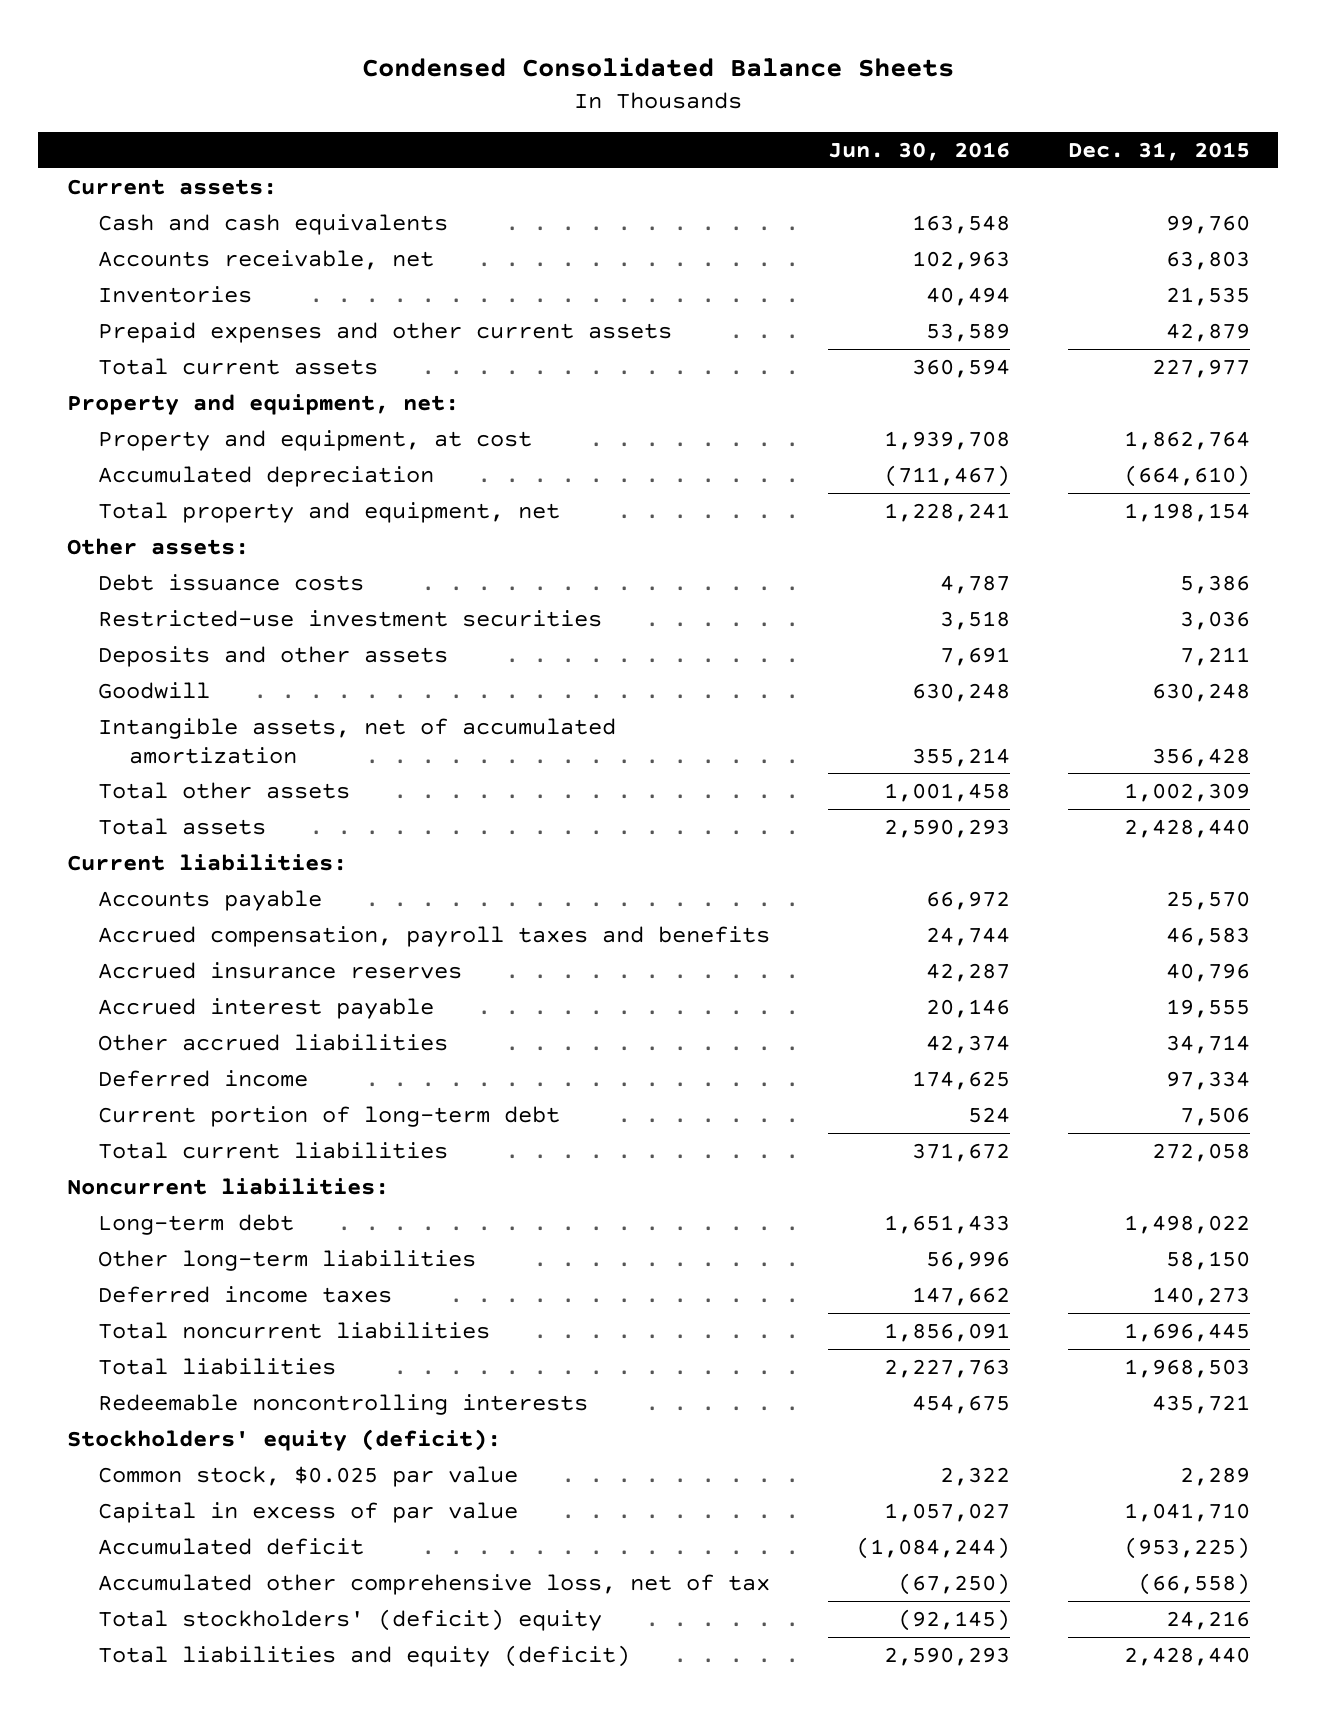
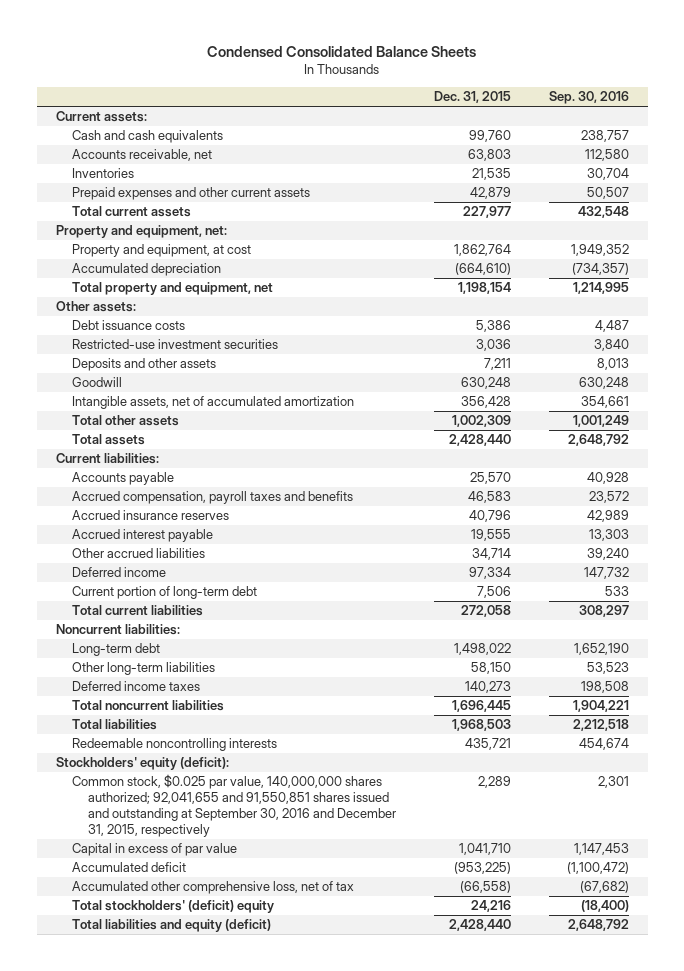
[827,142,1010,162] Jun. 30, 2016 -> none
none -> [548,91,629,105] Sep. 30, 2016
[98,1465,519,1487] Common stock, $0.025 par value -> [71,774,396,837] Common stock, $0.025 par value, 140,000,000 shares authorized; 92,041,655 and 91,550,851 shares issued and outstanding at September 30, 2016 and December 31, 2015, respectively

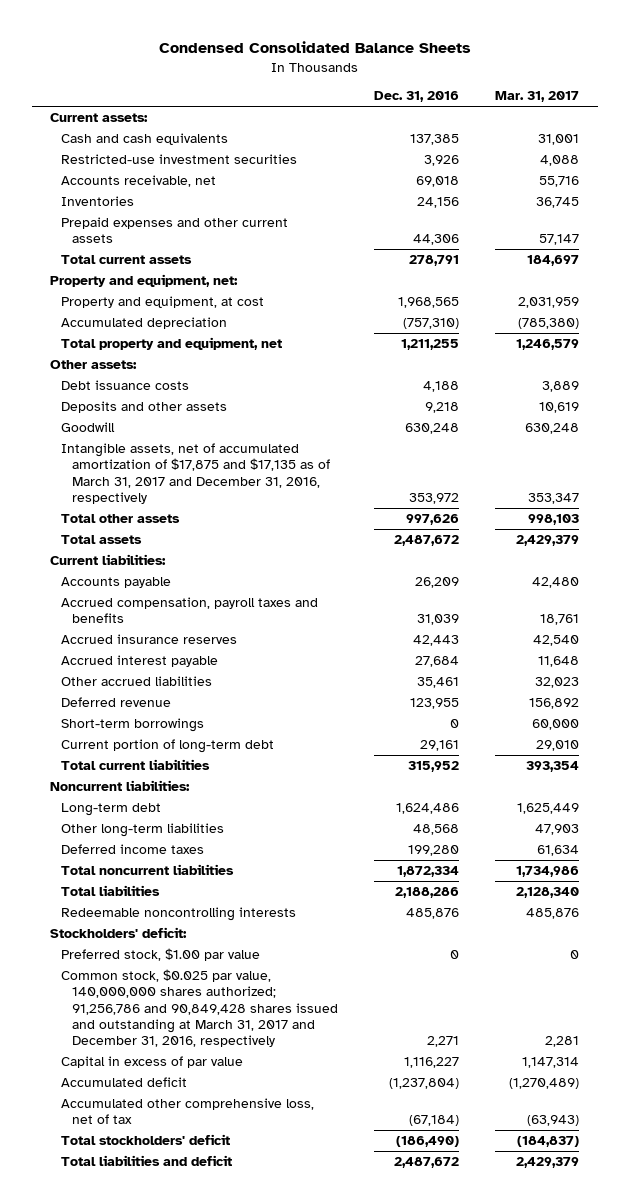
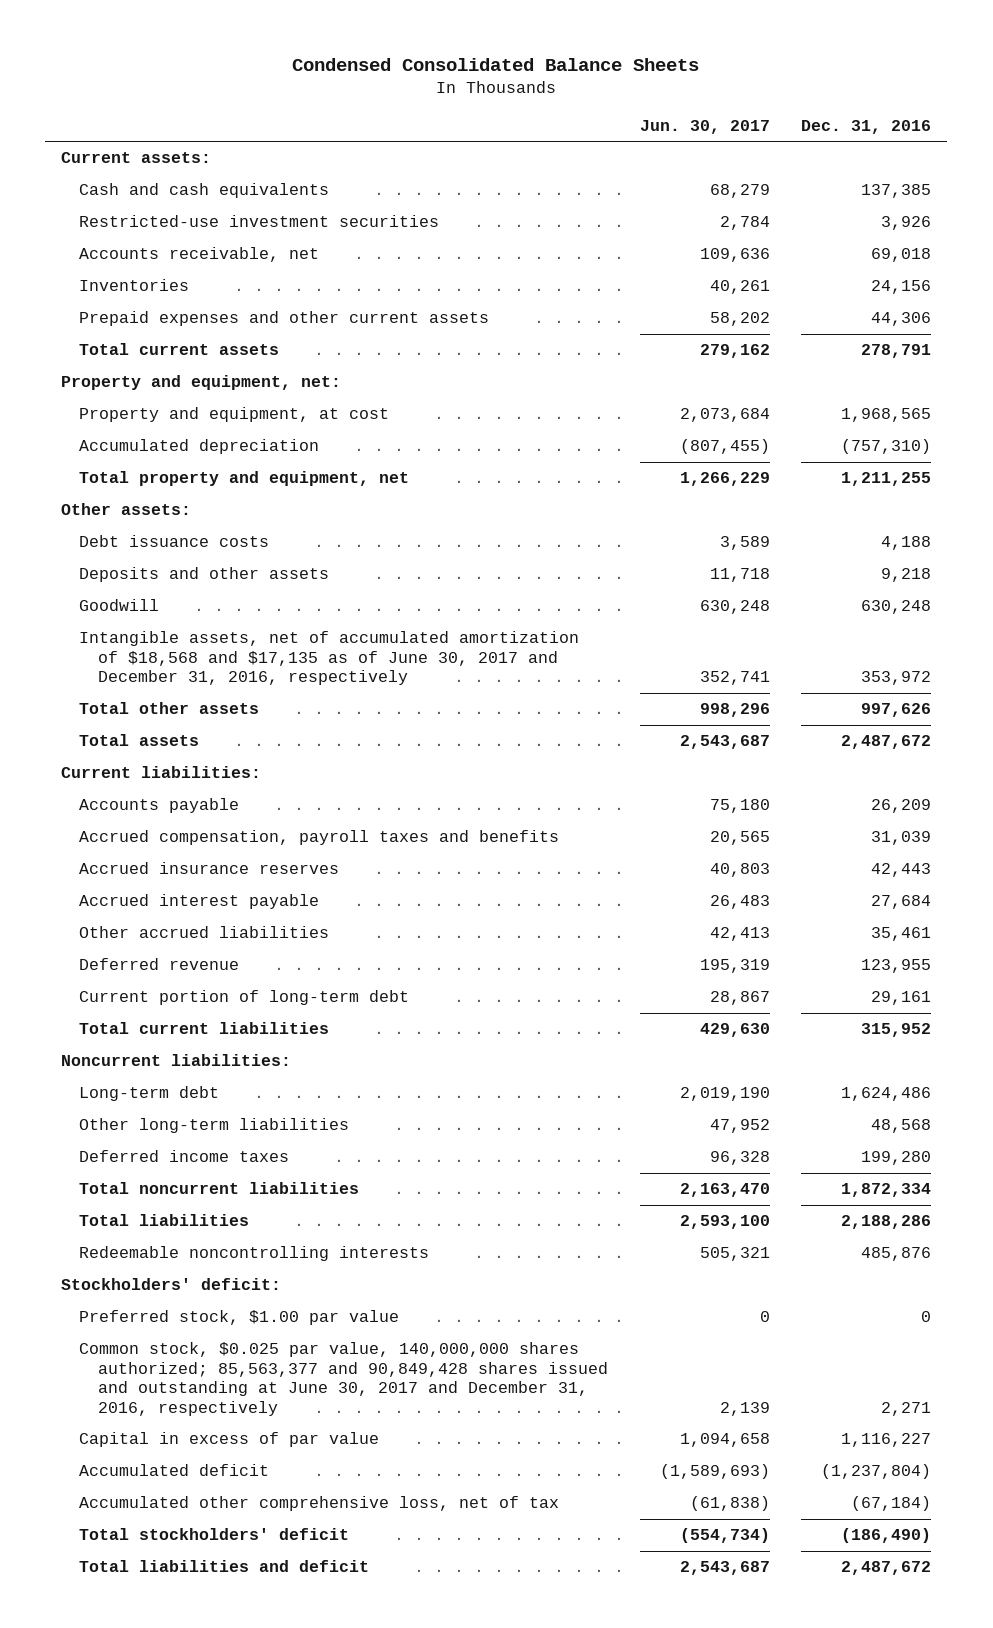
[495,91,580,103] Mar. 31, 2017 -> none
none -> [639,119,770,134] Jun. 30, 2017
[60,443,330,505] Intangible assets, net of accumulated amortization of $17,875 and $17,135 as of March 31, 2017 and December 31, 2016, respectively -> [79,631,580,686] Intangible assets, net of accumulated amortization of $18,568 and $17,135 as of June 30, 2017 and December 31, 2016, respectively
[60,718,204,733] Short-term borrowings -> none
[60,969,338,1048] Common stock, $0.025 par value, 140,000,000 shares authorized; 91,256,786 and 90,849,428 shares issued and outstanding at March 31, 2017 and December 31, 2016, respectively -> [79,1342,608,1416] Common stock, $0.025 par value, 140,000,000 shares authorized; 85,563,377 and 90,849,428 shares issued and outstanding at June 30, 2017 and December 31, 2016, respectively

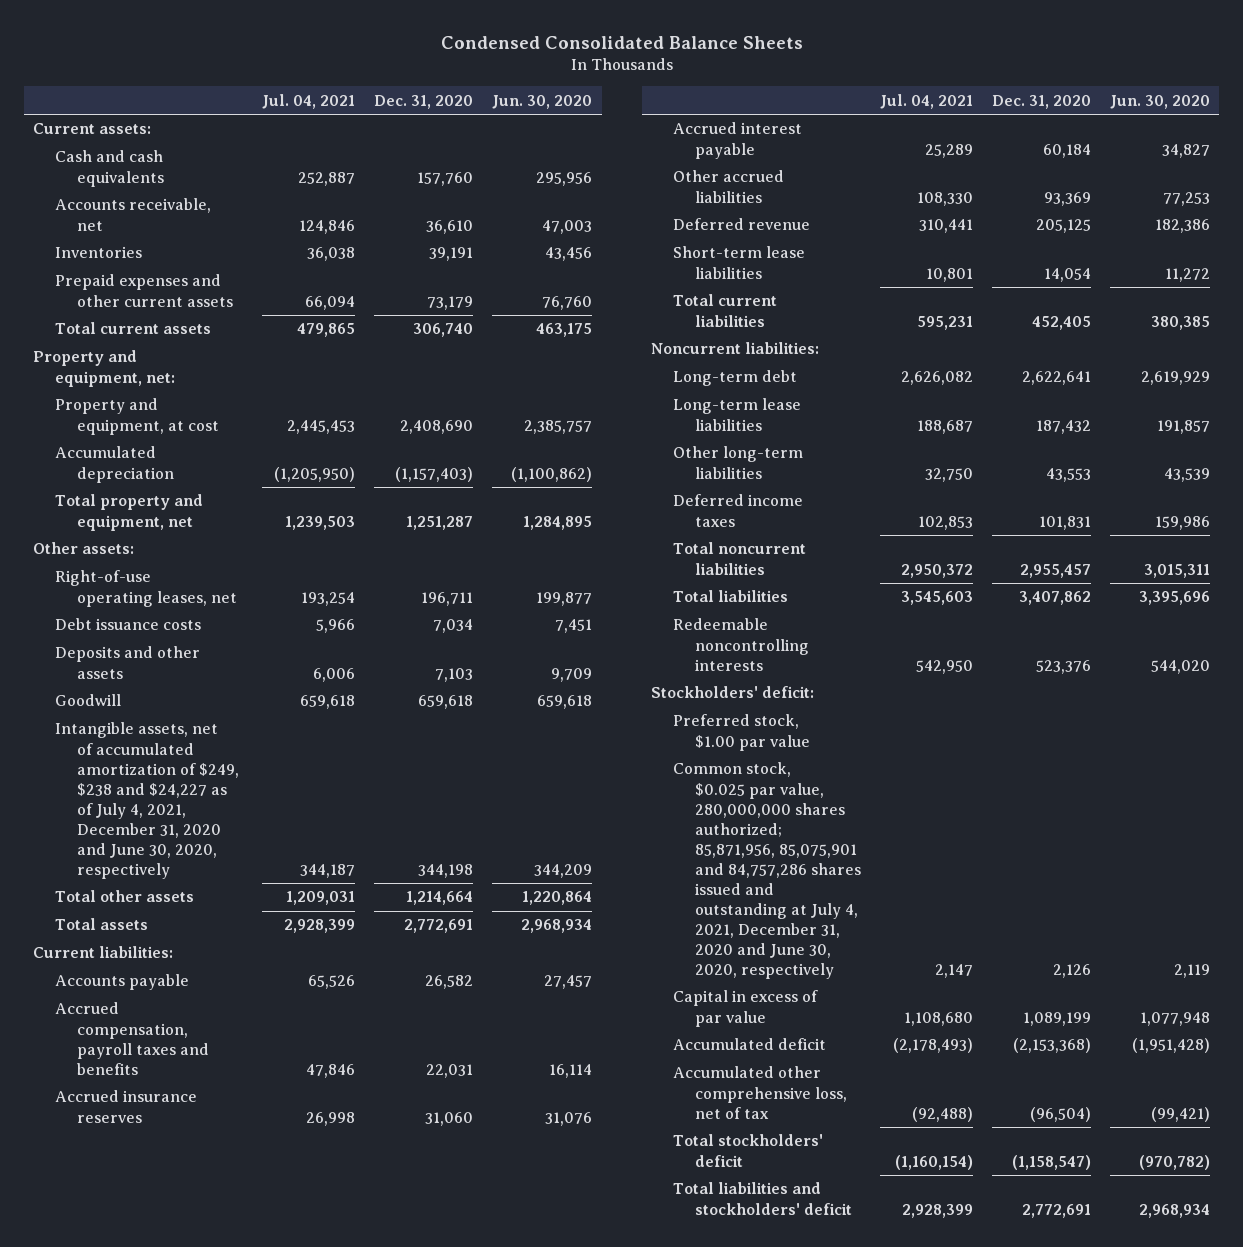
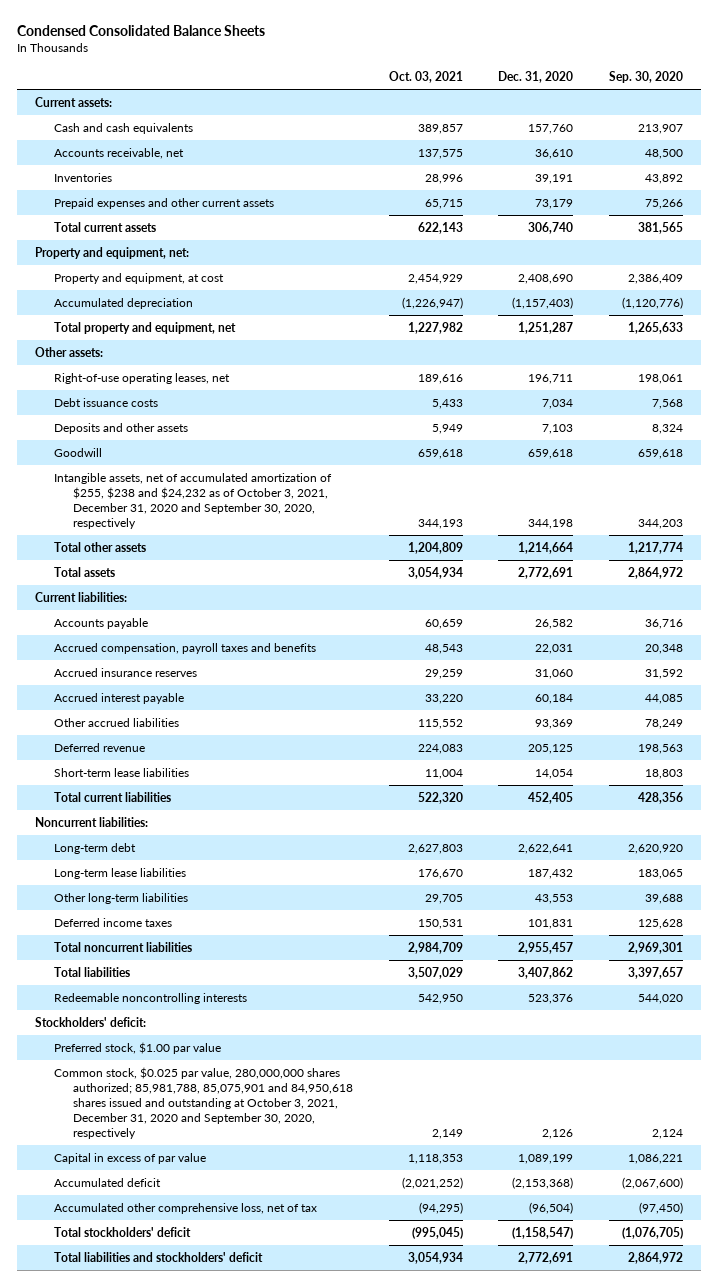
[261,93,355,109] Jul. 04, 2021 -> none
[492,94,593,109] Jun. 30, 2020 -> none
none -> [388,71,463,84] Oct. 03, 2021
none -> [608,71,683,84] Sep. 30, 2020
[55,722,239,879] Intangible assets, net of accumulated amortization of $249, $238 and $24,227 as of July 4, 2021, December 31, 2020 and June 30, 2020, respectively -> [53,472,332,530] Intangible assets, net of accumulated amortization of $255, $238 and $24,232 as of October 3, 2021, December 31, 2020 and September 30, 2020, respectively
[672,762,861,979] Common stock, $0.025 par value, 280,000,000 shares authorized; 85,871,956, 85,075,901 and 84,757,286 shares issued and outstanding at July 4, 2021, December 31, 2020 and June 30, 2020, respectively -> [53,1066,353,1140] Common stock, $0.025 par value, 280,000,000 shares authorized; 85,981,788, 85,075,901 and 84,950,618 shares issued and outstanding at October 3, 2021, December 31, 2020 and September 30, 2020, respectively

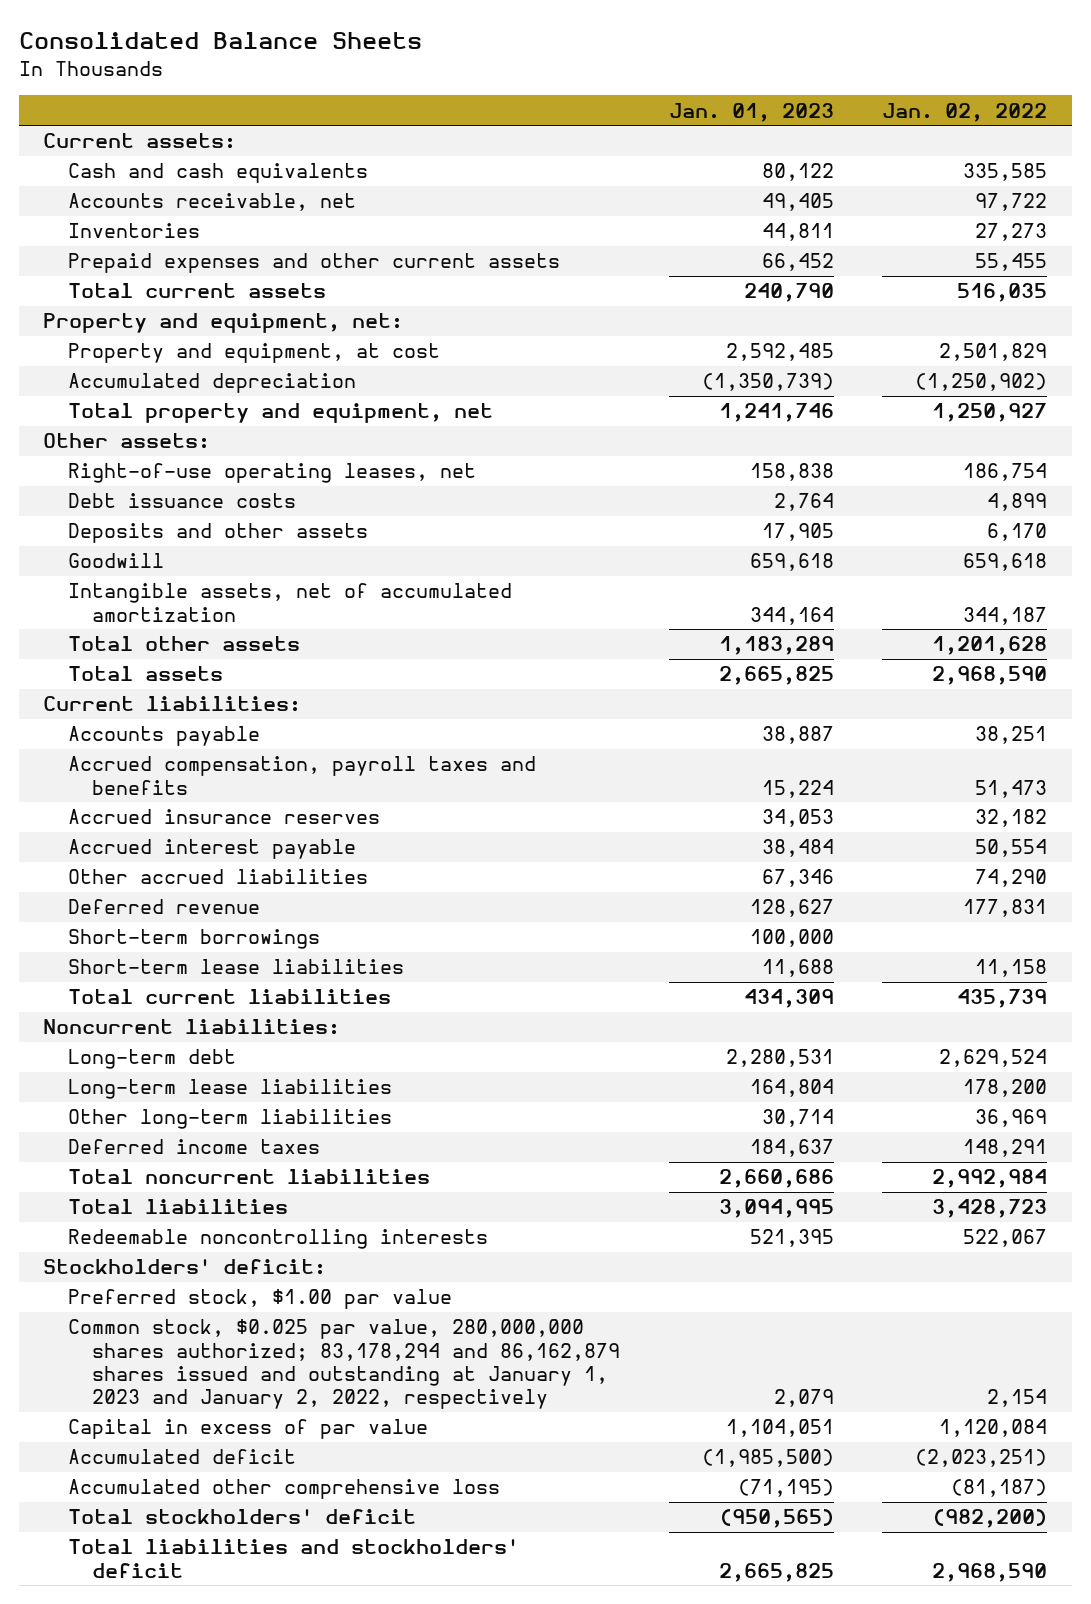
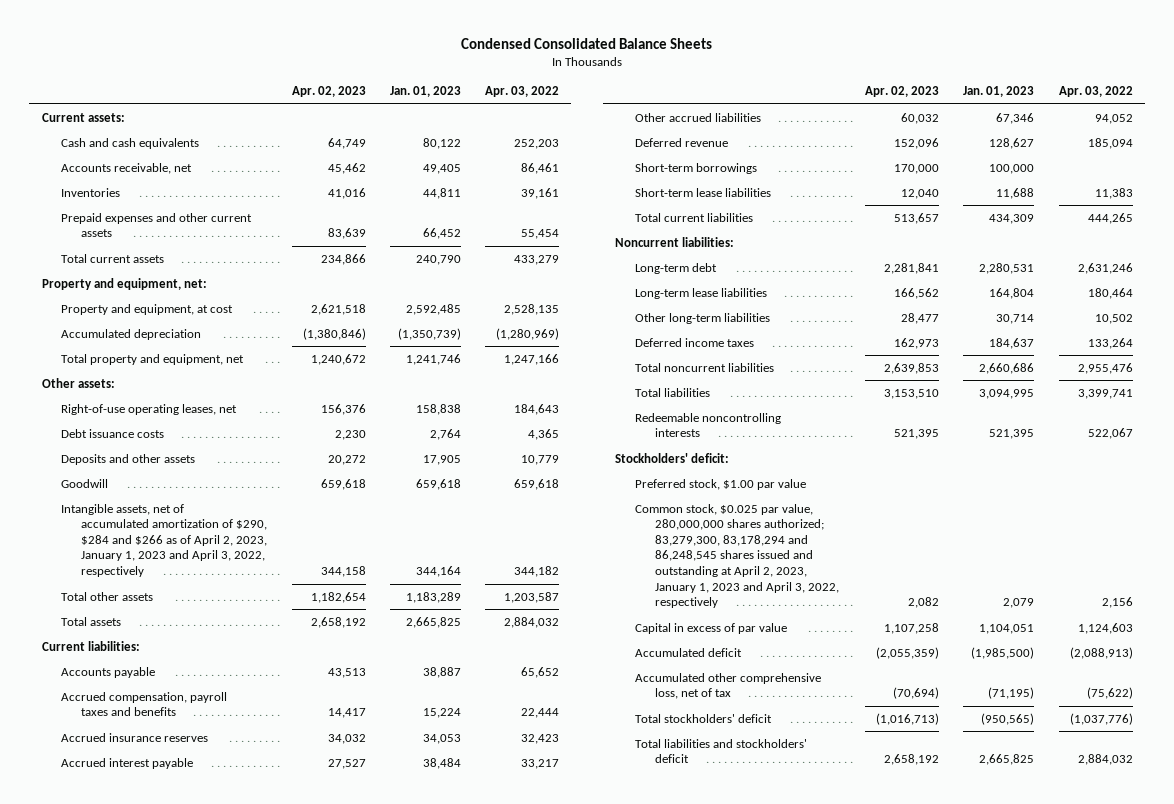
[18,32,422,50] Consolidated Balance Sheets -> [461,37,713,49] Condensed Consolidated Balance Sheets
[882,102,1048,122] Jan. 02, 2022 -> none
none -> [291,86,366,98] Apr. 02, 2023
none -> [485,86,560,98] Apr. 03, 2022
[67,583,512,622] Intangible assets, net of accumulated amortization -> [61,503,268,578] Intangible assets, net of accumulated amortization of $290, $284 and $266 as of April 2, 2023, January 1, 2023 and April 3, 2022, respectively
[67,1319,620,1410] Common stock, $0.025 par value, 280,000,000 shares authorized; 83,178,294 and 86,162,879 shares issued and outstanding at January 1, 2023 and January 2, 2022, respectively -> [634,503,839,609] Common stock, $0.025 par value, 280,000,000 shares authorized; 83,279,300, 83,178,294 and 86,248,545 shares issued and outstanding at April 2, 2023, January 1, 2023 and April 3, 2022, respectively
[67,1479,500,1500] Accumulated other comprehensive loss -> [634,672,821,700] Accumulated other comprehensive loss, net of tax

